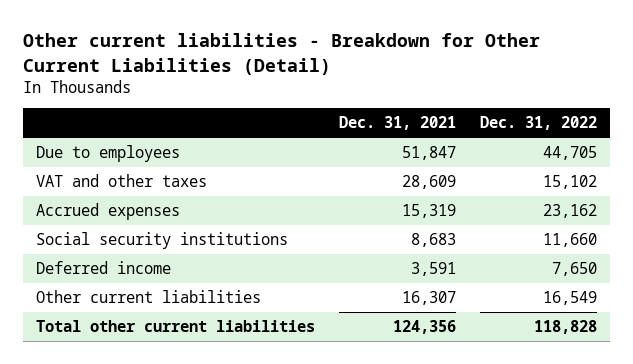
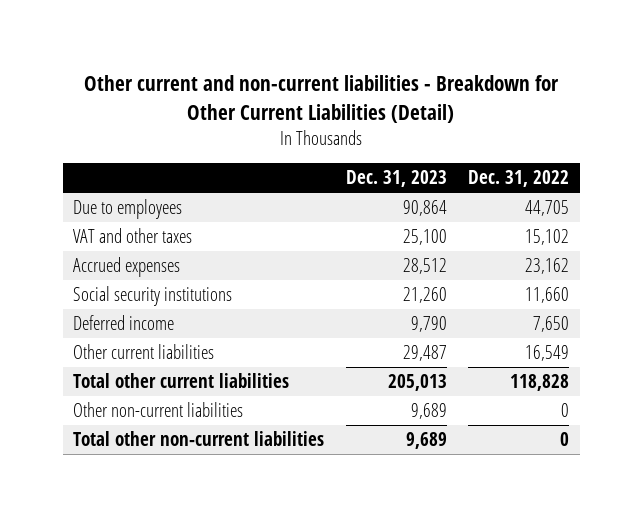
[23,33,541,75] Other current liabilities - Breakdown for Other Current Liabilities (Detail) -> [84,75,560,123] Other current and non-current liabilities - Breakdown for Other Current Liabilities (Detail)
[338,116,456,131] Dec. 31, 2021 -> none
none -> [345,170,447,188] Dec. 31, 2023
none -> [73,402,244,418] Other non-current liabilities
none -> [73,431,325,447] Total other non-current liabilities

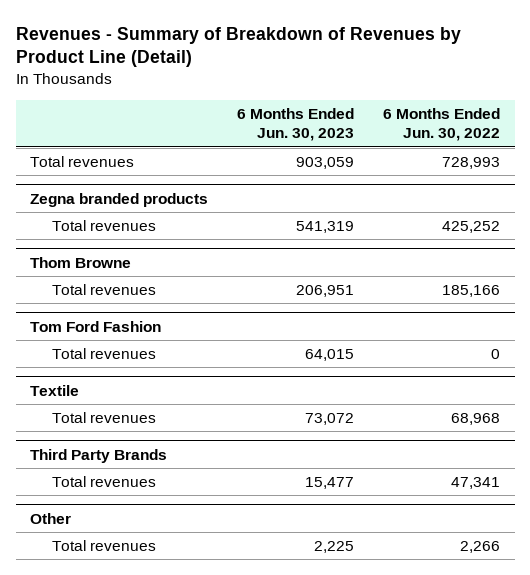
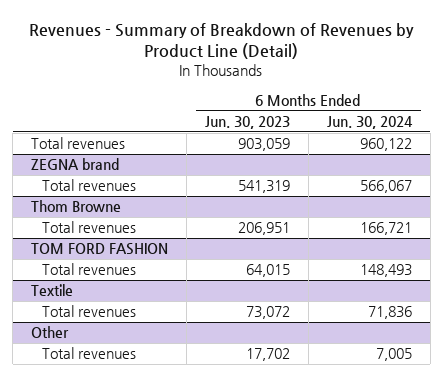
[383,107,501,142] 6 Months Ended Jun. 30, 2022 -> none
none -> [326,115,413,129] Jun. 30, 2024
[30,192,209,207] Zegna branded products -> none
none -> [31,158,120,171] ZEGNA brand
[30,320,162,332] Tom Ford Fashion -> [31,243,169,256] TOM FORD FASHION
[30,448,168,463] Third Party Brands -> none
[51,476,156,488] Total revenues -> none
[314,541,355,554] 2,225 -> [245,348,290,362] 17,702

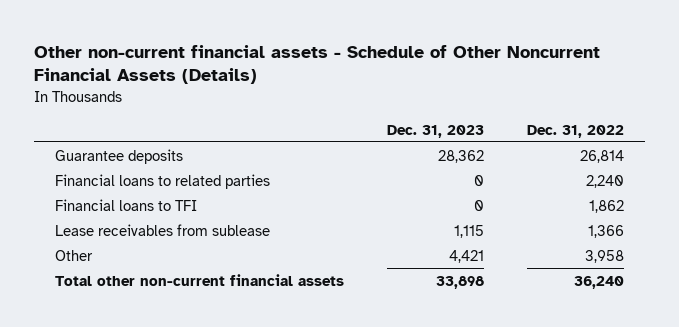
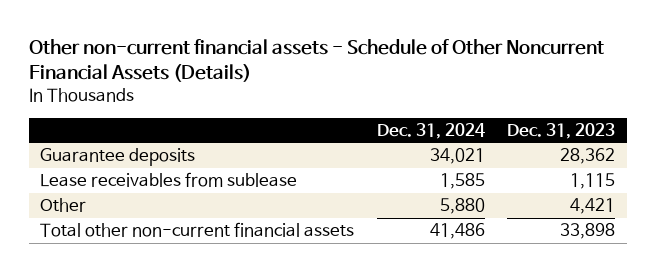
[526,124,624,138] Dec. 31, 2022 -> none
none -> [376,122,485,139] Dec. 31, 2024
[55,173,271,189] Financial loans to related parties -> none
[55,198,198,211] Financial loans to TFI -> none

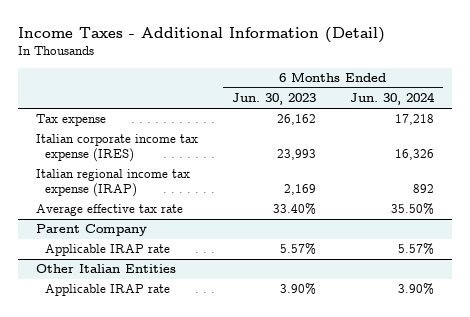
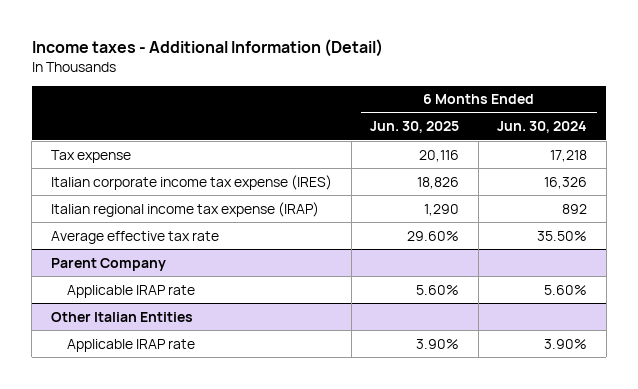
[18,27,386,44] Income Taxes - Additional Information (Detail) -> [31,39,383,58] Income taxes - Additional Information (Detail)
[232,93,317,106] Jun. 30, 2023 -> none
none -> [370,121,460,134] Jun. 30, 2025
[398,243,435,256] 5.57% -> [544,284,588,295] 5.60%

